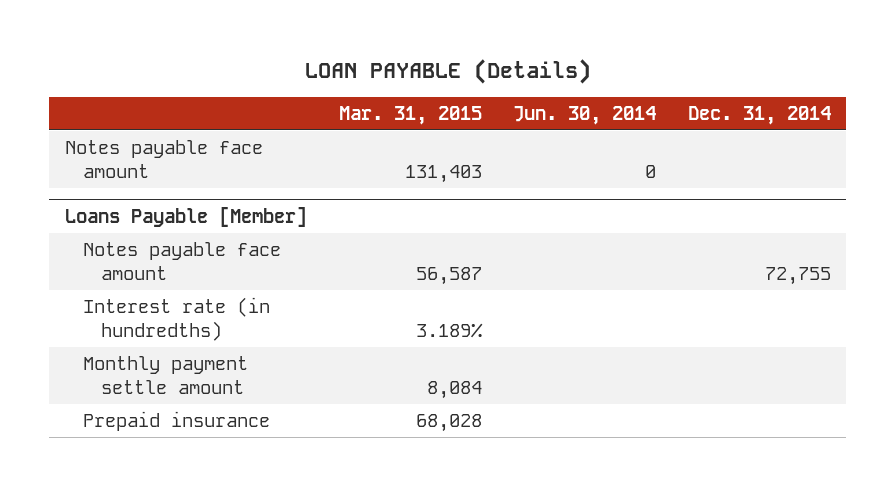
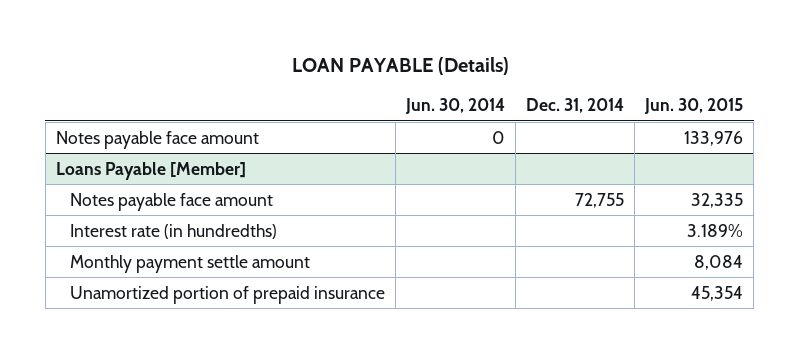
[338,105,482,125] Mar. 31, 2015 -> none
none -> [644,98,744,115] Jun. 30, 2015
[82,411,270,432] Prepaid insurance -> [70,285,386,304] Unamortized portion of prepaid insurance

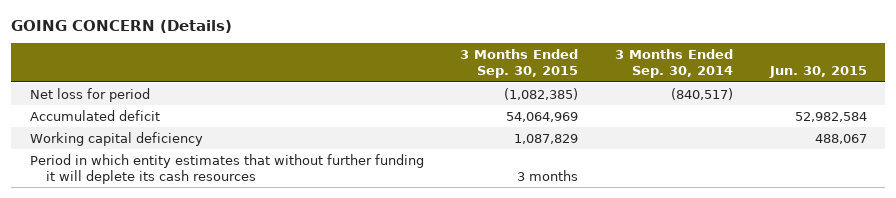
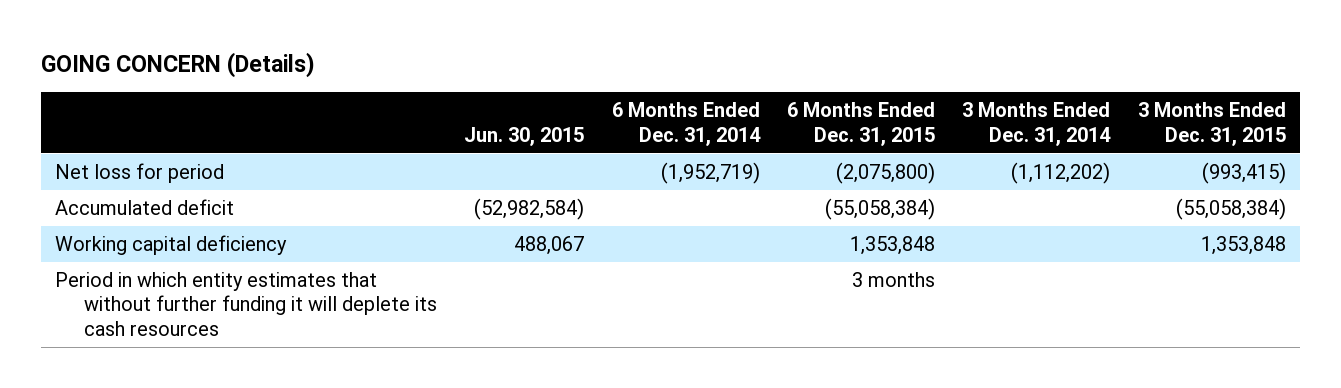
[460,48,579,79] 3 Months Ended Sep. 30, 2015 -> none
[615,48,734,79] 3 Months Ended Sep. 30, 2014 -> none
none -> [611,102,761,146] 6 Months Ended Dec. 31, 2014
none -> [787,102,936,146] 6 Months Ended Dec. 31, 2015
none -> [962,102,1112,146] 3 Months Ended Dec. 31, 2014
none -> [1137,102,1286,146] 3 Months Ended Dec. 31, 2015
[794,111,867,122] 52,982,584 -> [474,198,585,221] (52,982,584)

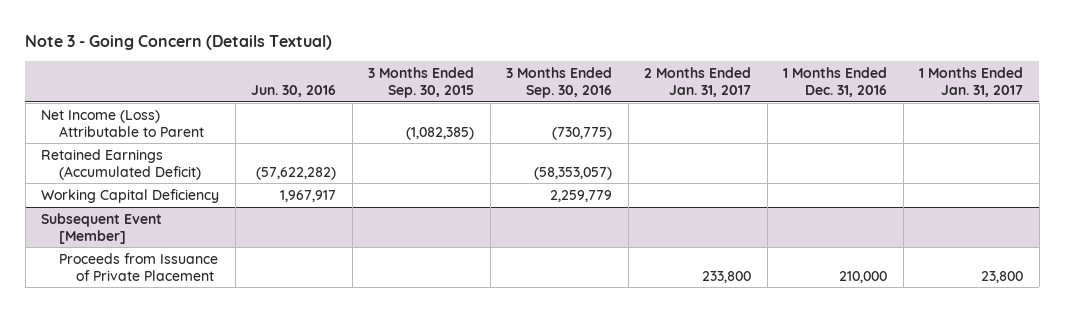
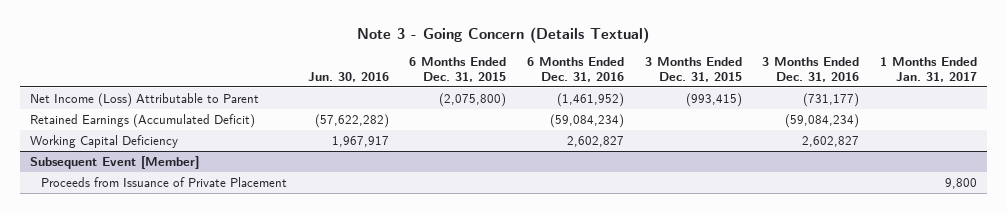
[368,66,475,98] 3 Months Ended Sep. 30, 2015 -> none
[506,66,613,98] 3 Months Ended Sep. 30, 2016 -> none
[644,66,752,97] 2 Months Ended Jan. 31, 2017 -> none
[783,66,888,97] 1 Months Ended Dec. 31, 2016 -> none
none -> [409,57,507,82] 6 Months Ended Dec. 31, 2015
none -> [527,57,625,82] 6 Months Ended Dec. 31, 2016
none -> [644,57,742,82] 3 Months Ended Dec. 31, 2015
none -> [762,57,860,82] 3 Months Ended Dec. 31, 2016
[981,270,1024,283] 23,800 -> [944,177,977,189] 9,800

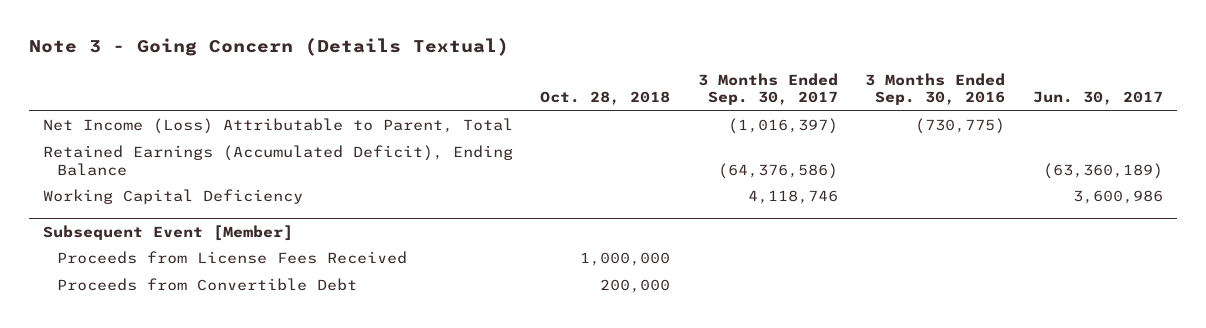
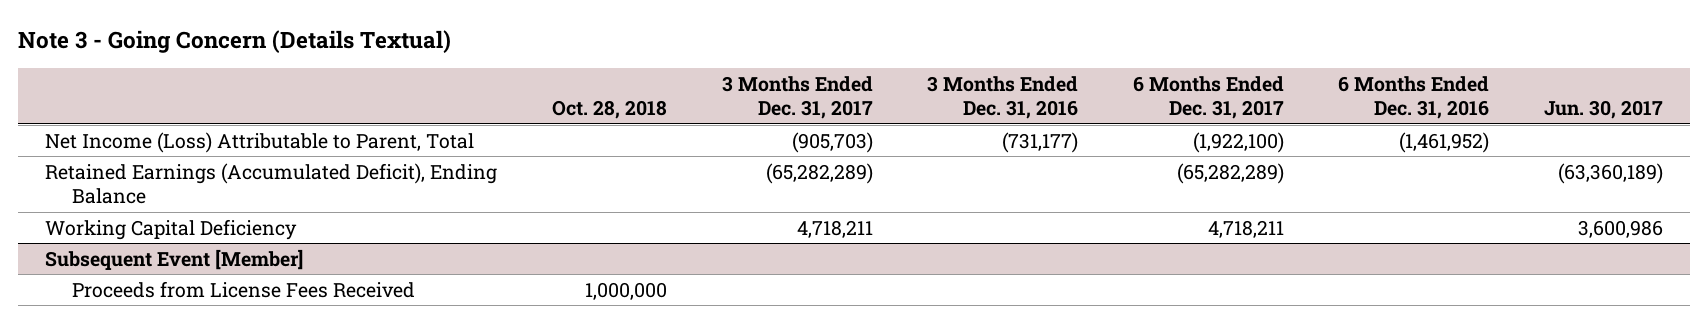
[697,72,838,106] 3 Months Ended Sep. 30, 2017 -> none
[865,72,1006,106] 3 Months Ended Sep. 30, 2016 -> none
none -> [721,75,873,120] 3 Months Ended Dec. 31, 2017
none -> [927,75,1079,120] 3 Months Ended Dec. 31, 2016
none -> [1132,75,1284,120] 6 Months Ended Dec. 31, 2017
none -> [1338,75,1490,120] 6 Months Ended Dec. 31, 2016
[56,278,357,292] Proceeds from Convertible Debt -> none

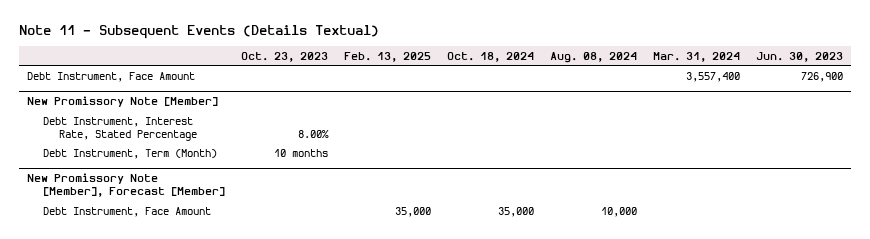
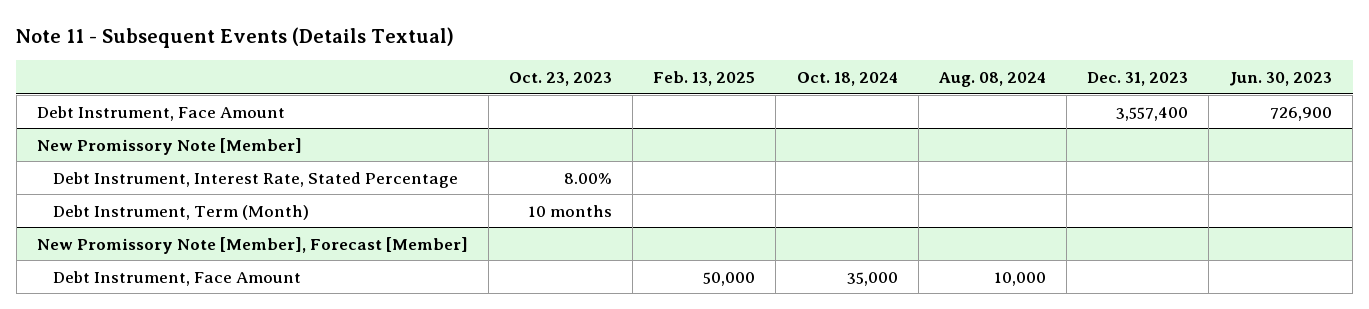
[653,51,741,62] Mar. 31, 2024 -> none
none -> [1086,72,1188,87] Dec. 31, 2023
[394,206,431,217] 35,000 -> [703,271,756,286] 50,000

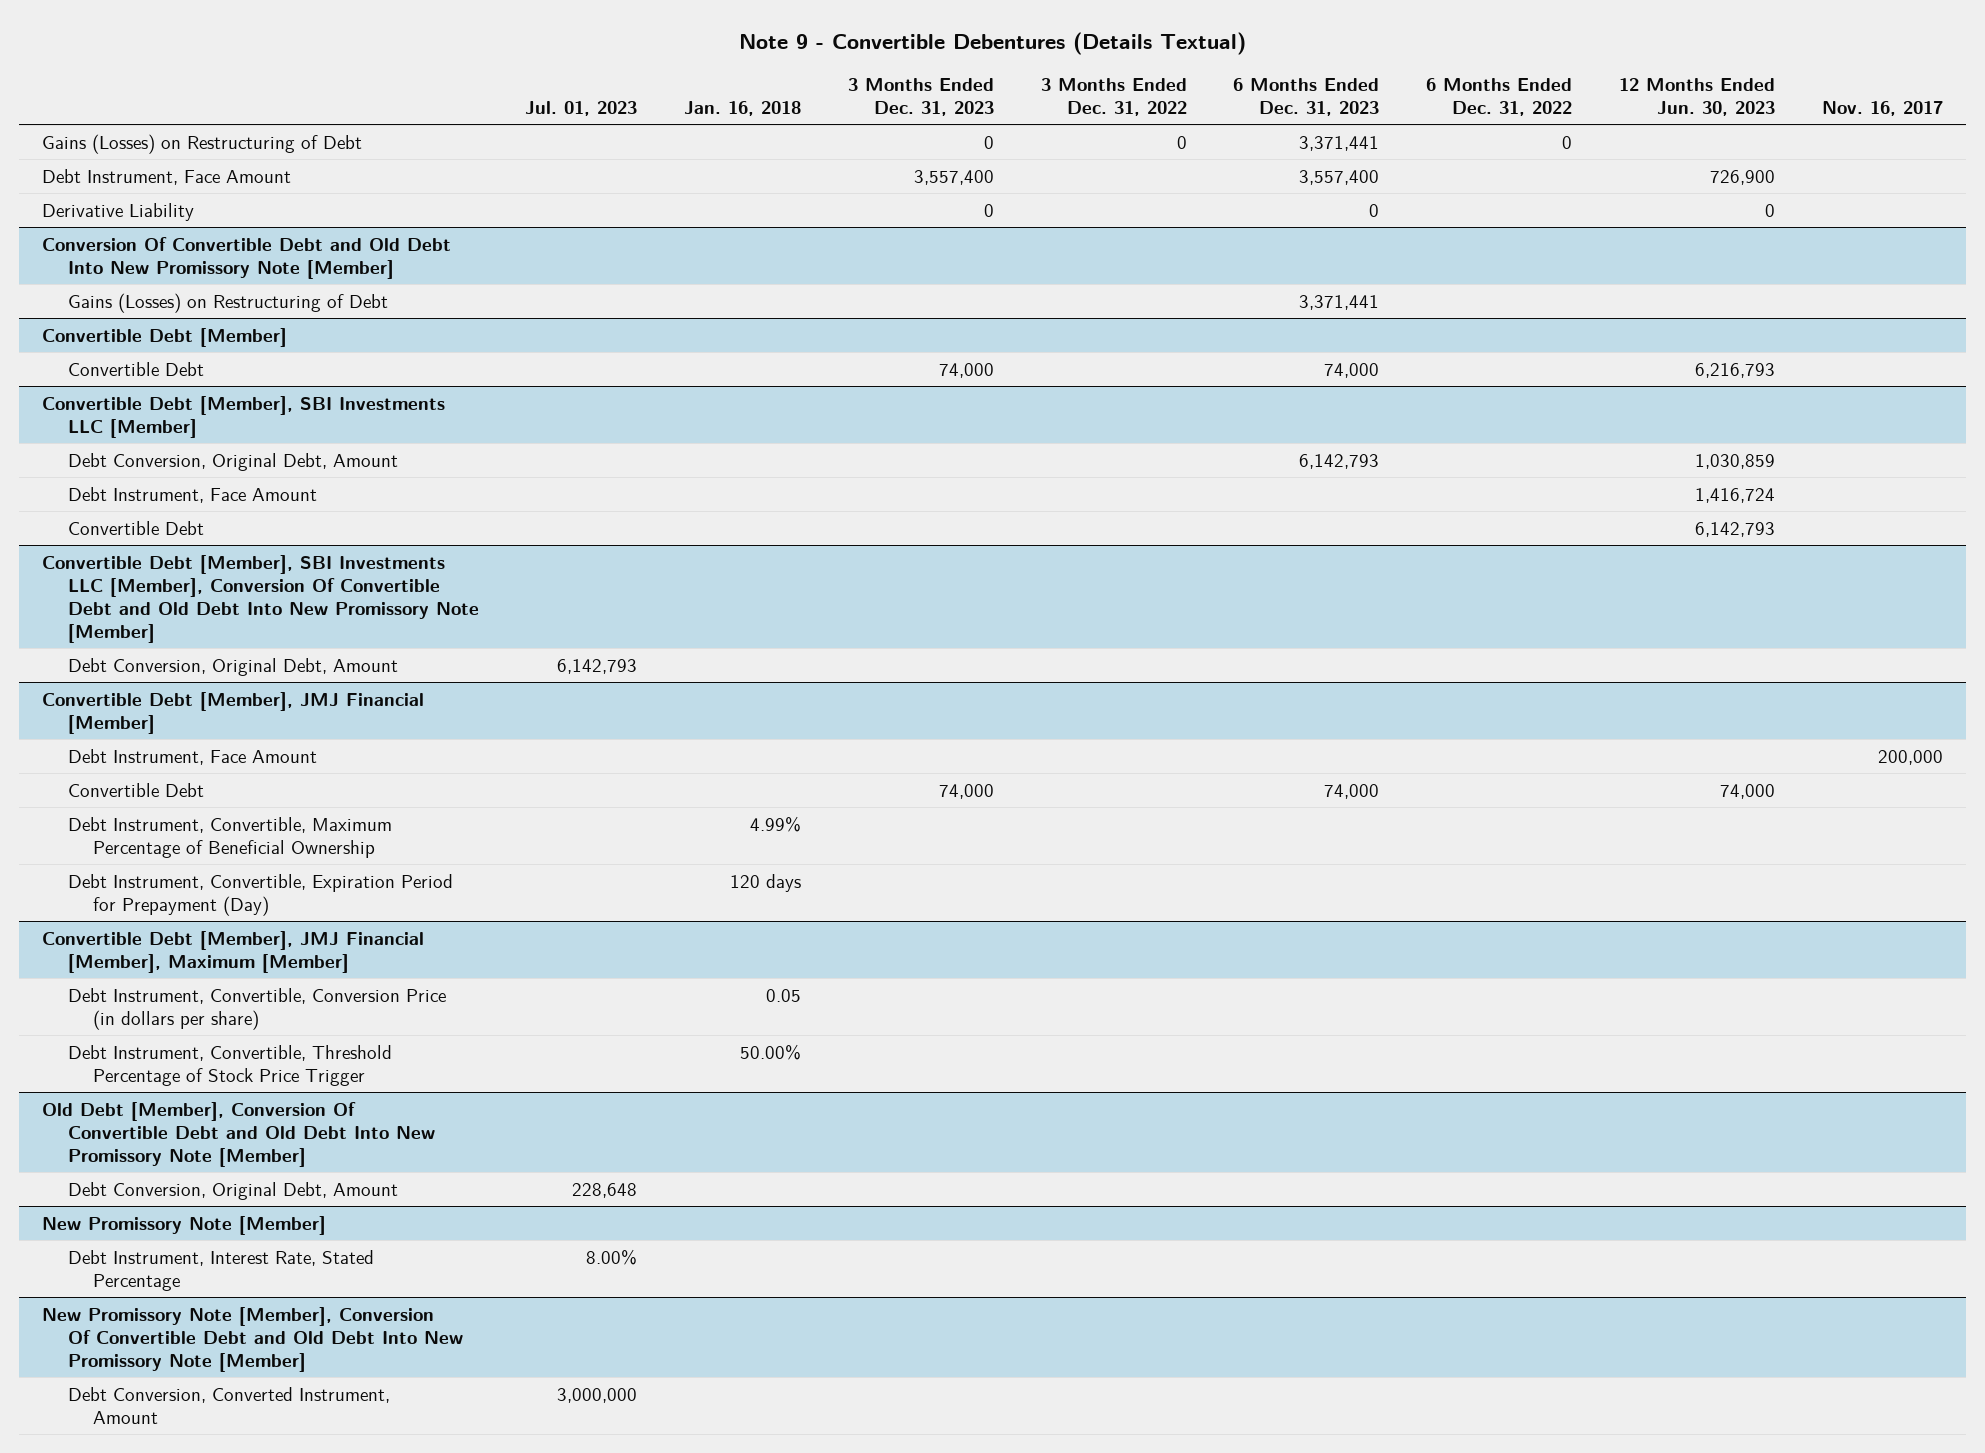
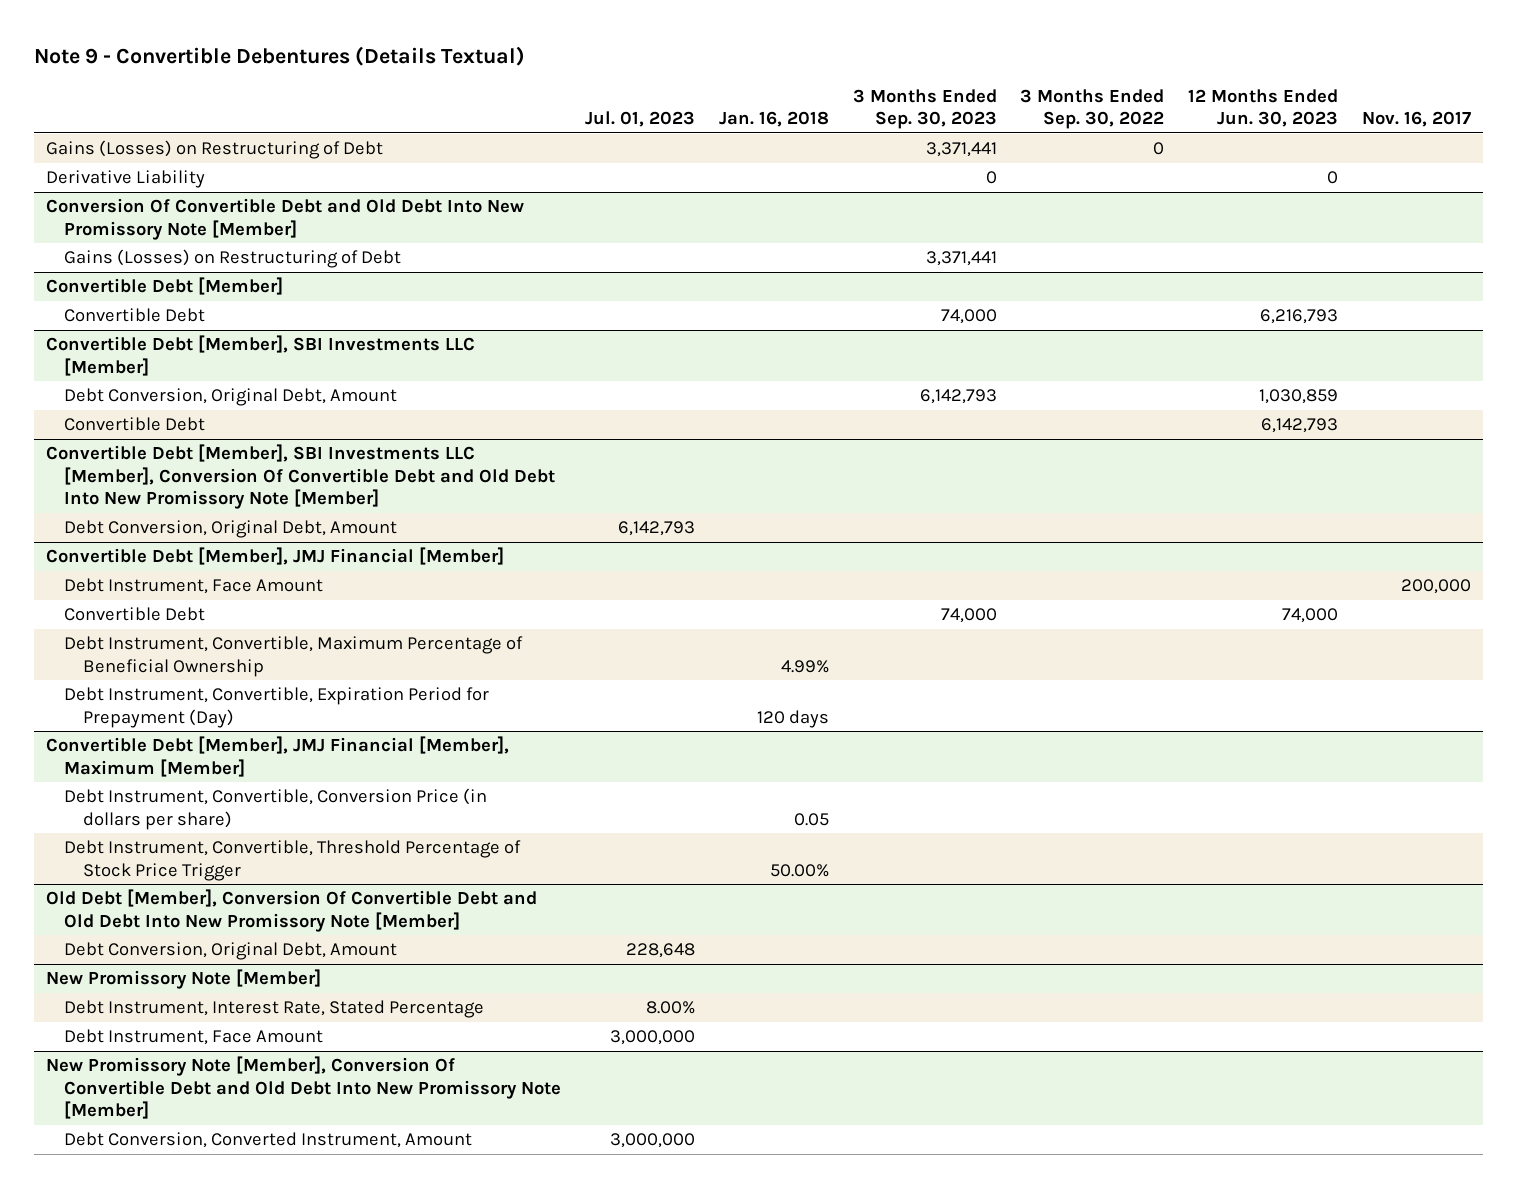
[847,78,994,117] 3 Months Ended Dec. 31, 2023 -> none
[1040,78,1187,117] 3 Months Ended Dec. 31, 2022 -> none
[1233,78,1380,117] 6 Months Ended Dec. 31, 2023 -> none
[1426,78,1573,117] 6 Months Ended Dec. 31, 2022 -> none
none -> [852,88,997,130] 3 Months Ended Sep. 30, 2023
none -> [1020,88,1165,130] 3 Months Ended Sep. 30, 2022
[42,168,292,185] Debt Instrument, Face Amount -> none
[67,486,317,503] Debt Instrument, Face Amount -> none
none -> [64,1029,324,1046] Debt Instrument, Face Amount

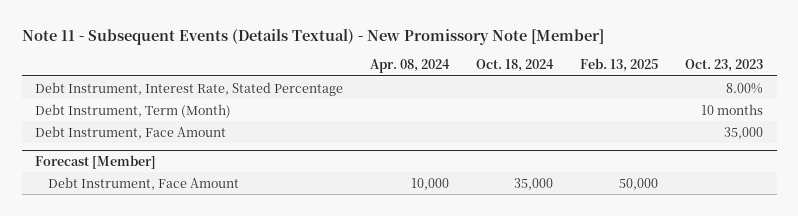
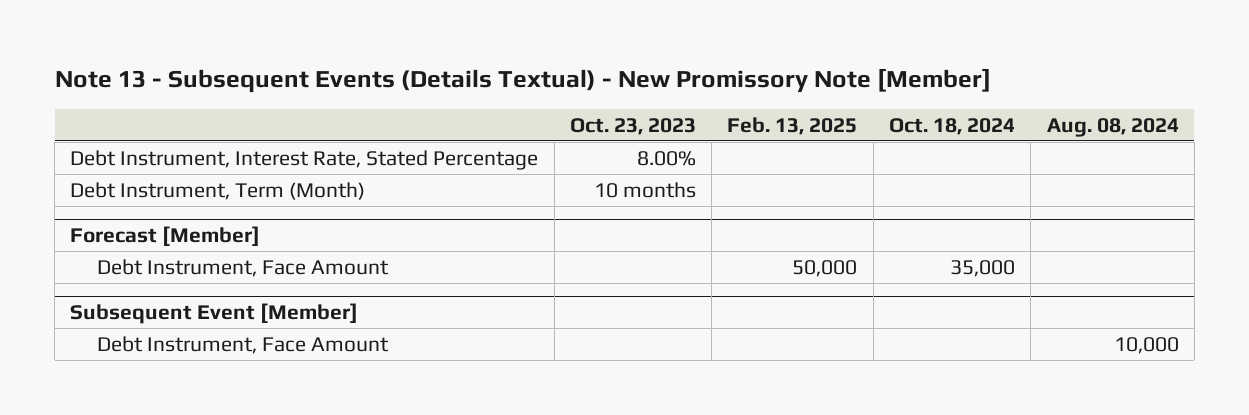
[21,29,604,46] Note 11 - Subsequent Events (Details Textual) - New Promissory Note [Member] -> [54,68,991,94] Note 13 - Subsequent Events (Details Textual) - New Promissory Note [Member]
[370,59,451,74] Apr. 08, 2024 -> none
none -> [1046,117,1179,137] Aug. 08, 2024
[35,125,227,139] Debt Instrument, Face Amount -> none
none -> [70,303,359,325] Subsequent Event [Member]
none -> [96,336,389,355] Debt Instrument, Face Amount

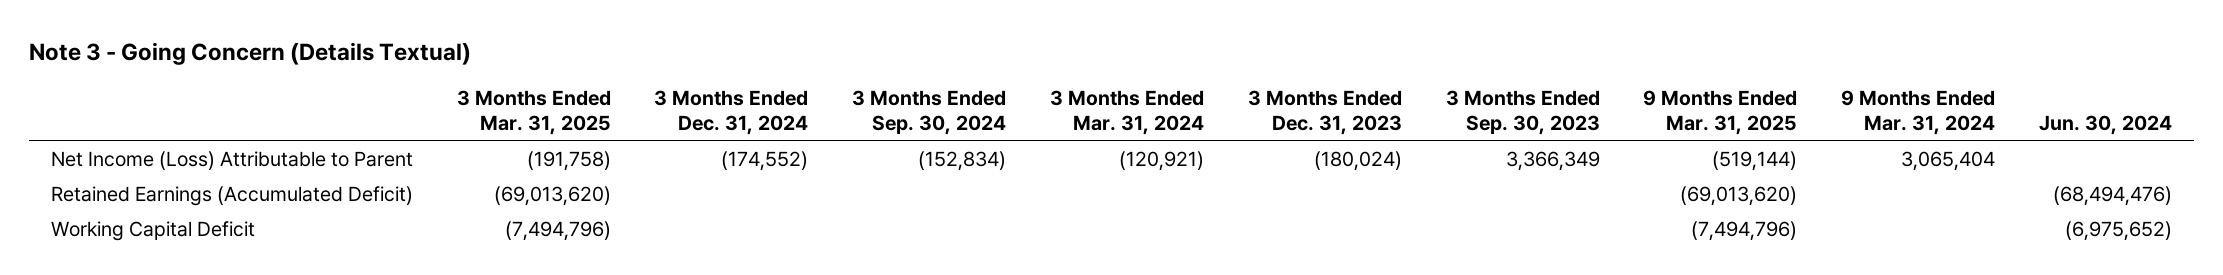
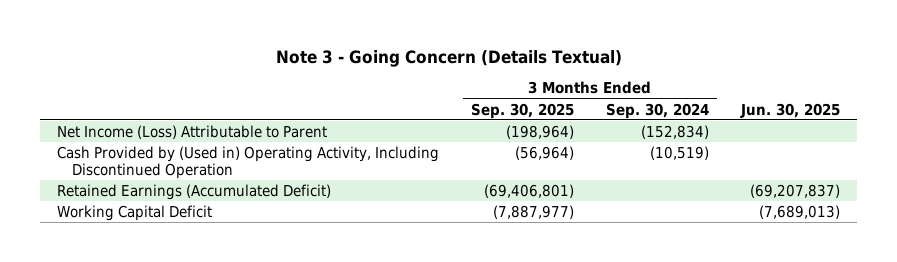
[456,90,611,135] 3 Months Ended Mar. 31, 2025 -> none
[654,90,809,135] 3 Months Ended Dec. 31, 2024 -> none
[1050,90,1205,135] 3 Months Ended Mar. 31, 2024 -> none
[1247,90,1402,135] 3 Months Ended Dec. 31, 2023 -> none
[1445,90,1600,135] 3 Months Ended Sep. 30, 2023 -> none
[1643,90,1798,135] 9 Months Ended Mar. 31, 2025 -> none
[1841,90,1996,135] 9 Months Ended Mar. 31, 2024 -> none
[2038,114,2172,135] Jun. 30, 2024 -> none
none -> [470,102,574,119] Sep. 30, 2025
none -> [740,102,841,118] Jun. 30, 2025
none -> [56,145,439,179] Cash Provided by (Used in) Operating Activity, Including Discontinued Operation

